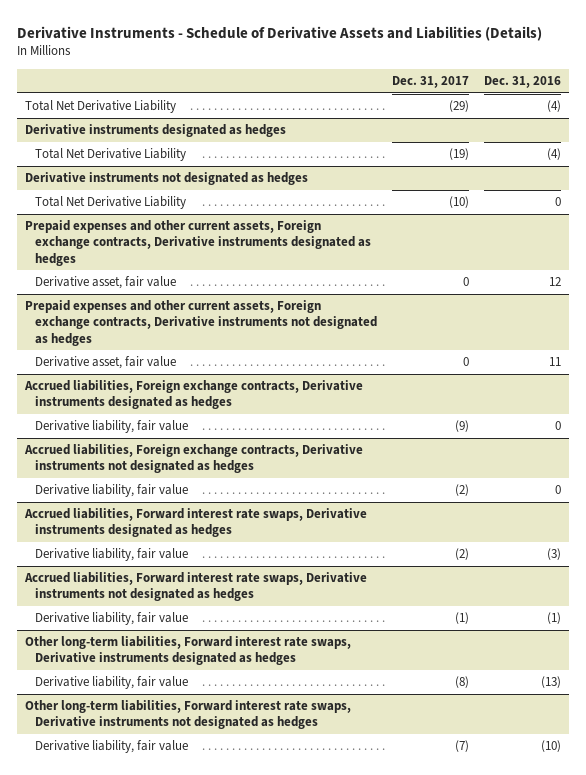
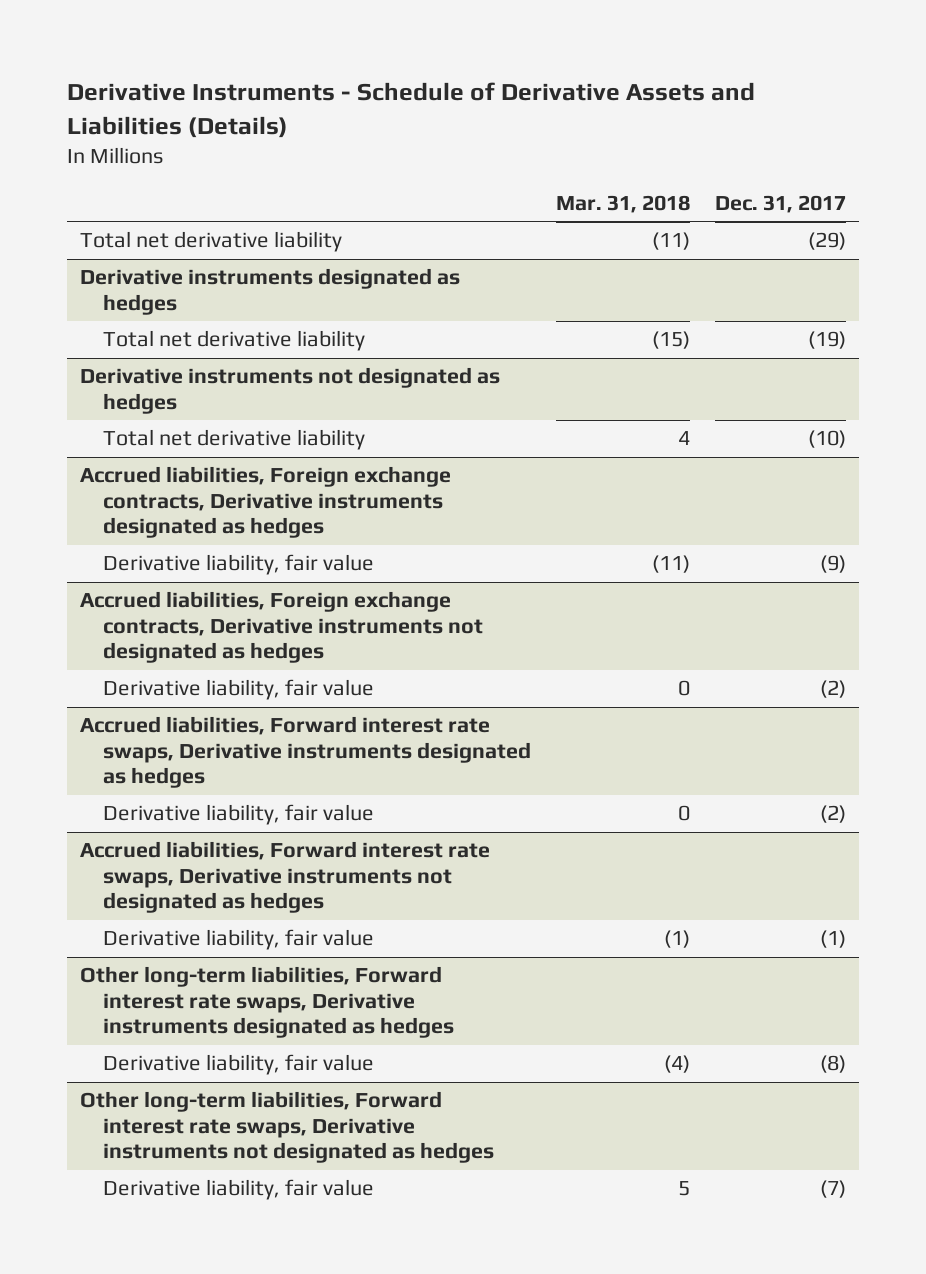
[484,75,562,88] Dec. 31, 2016 -> none
none -> [556,194,691,213] Mar. 31, 2018
[24,100,176,114] Total Net Derivative Liability -> [79,231,342,253] Total net derivative liability
[35,148,187,162] Total Net Derivative Liability -> [102,330,365,352] Total net derivative liability
[24,220,372,266] Prepaid expenses and other current assets, Foreign exchange contracts, Derivative instruments designated as hedges -> none
[35,276,177,290] Derivative asset, fair value -> none
[24,300,378,346] Prepaid expenses and other current assets, Foreign exchange contracts, Derivative instruments not designated as hedges -> none
[35,356,177,370] Derivative asset, fair value -> none
[35,196,187,210] Total Net Derivative Liability -> [102,429,365,451] Total net derivative liability

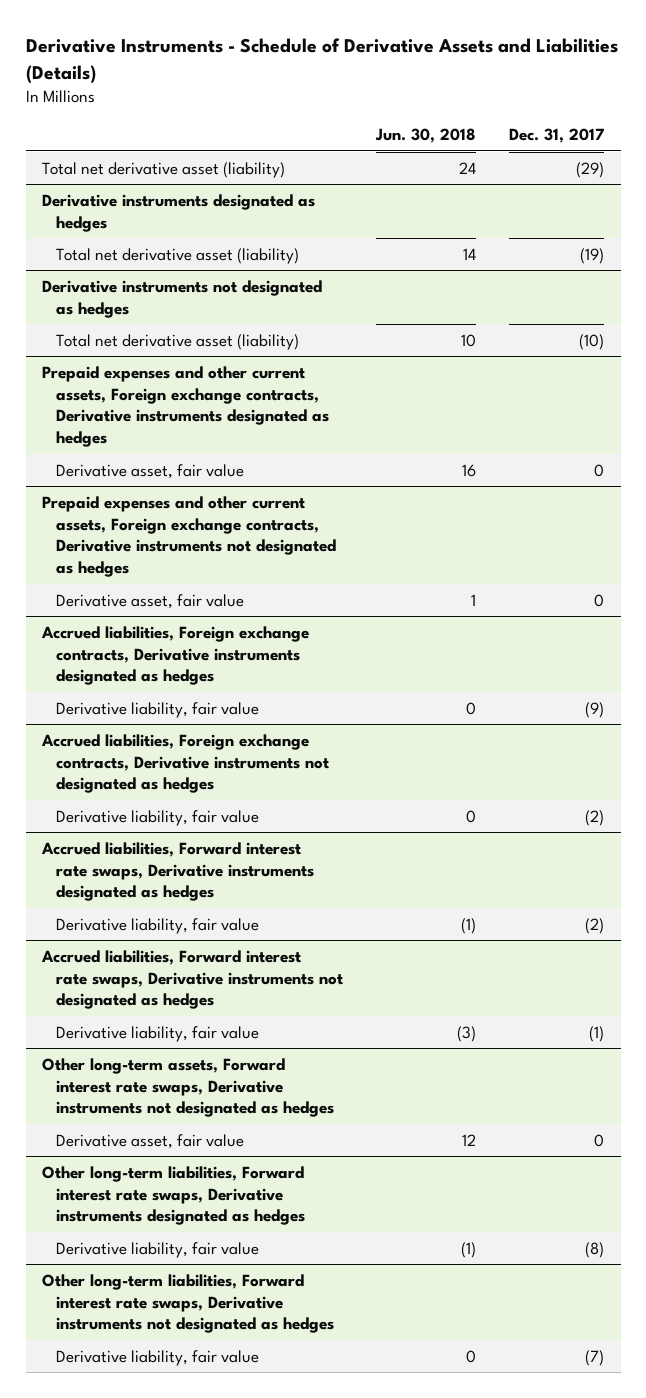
[556,194,691,213] Mar. 31, 2018 -> none
none -> [375,128,477,144] Jun. 30, 2018
[79,231,342,253] Total net derivative liability -> [42,161,286,178] Total net derivative asset (liability)
[102,330,365,352] Total net derivative liability -> [56,247,300,264] Total net derivative asset (liability)
[102,429,365,451] Total net derivative liability -> [56,333,300,350] Total net derivative asset (liability)
none -> [42,365,330,448] Prepaid expenses and other current assets, Foreign exchange contracts, Derivative instruments designated as hedges
none -> [56,463,245,479] Derivative asset, fair value
none -> [42,495,337,578] Prepaid expenses and other current assets, Foreign exchange contracts, Derivative instruments not designated as hedges
none -> [56,593,245,609] Derivative asset, fair value
none -> [42,1057,335,1118] Other long-term assets, Forward interest rate swaps, Derivative instruments not designated as hedges
none -> [56,1133,245,1149] Derivative asset, fair value

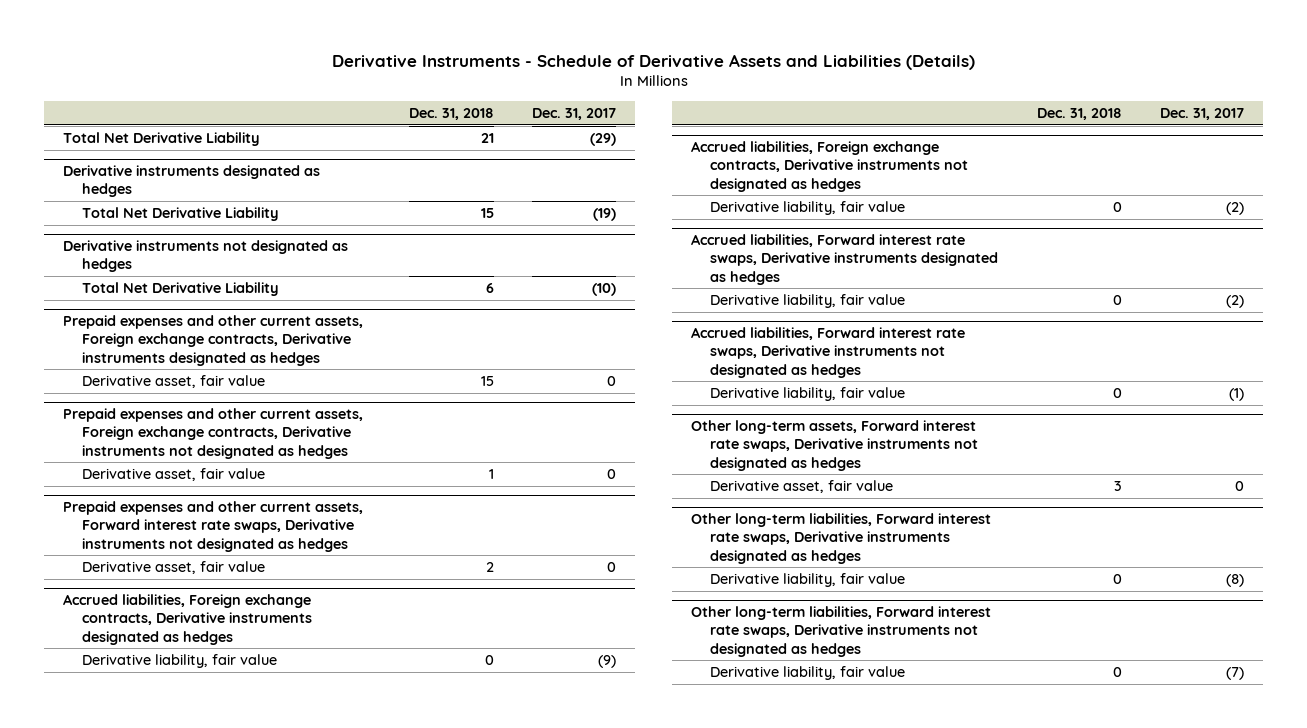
[375,128,477,144] Jun. 30, 2018 -> none
none -> [408,108,494,121] Dec. 31, 2018
[42,161,286,178] Total net derivative asset (liability) -> [63,132,261,147] Total Net Derivative Liability
[56,247,300,264] Total net derivative asset (liability) -> [82,207,280,222] Total Net Derivative Liability
[56,333,300,350] Total net derivative asset (liability) -> [82,282,280,297] Total Net Derivative Liability
none -> [63,501,364,552] Prepaid expenses and other current assets, Forward interest rate swaps, Derivative instruments not designated as hedges
none -> [82,561,266,575] Derivative asset, fair value

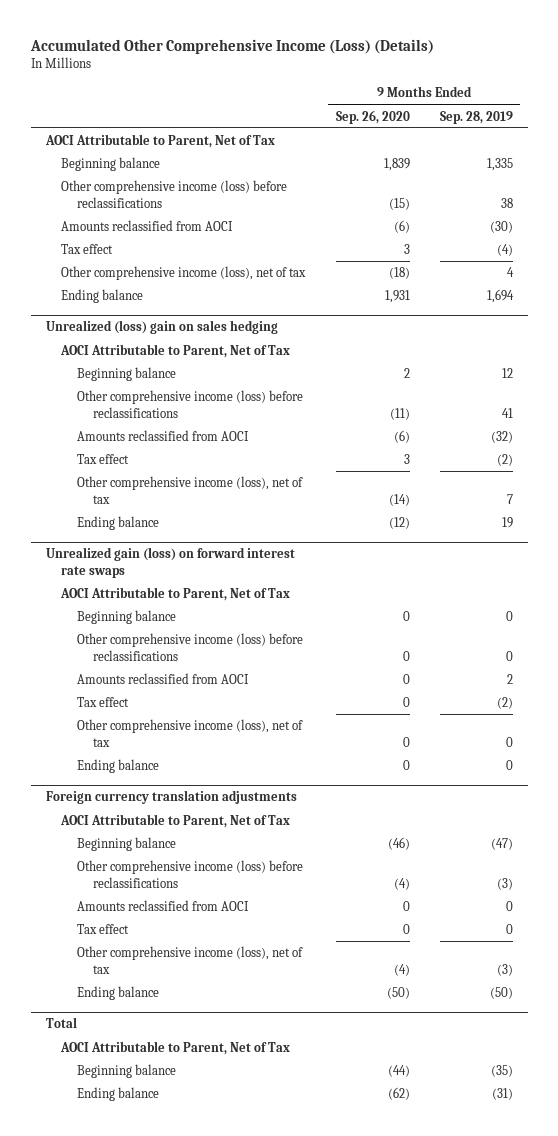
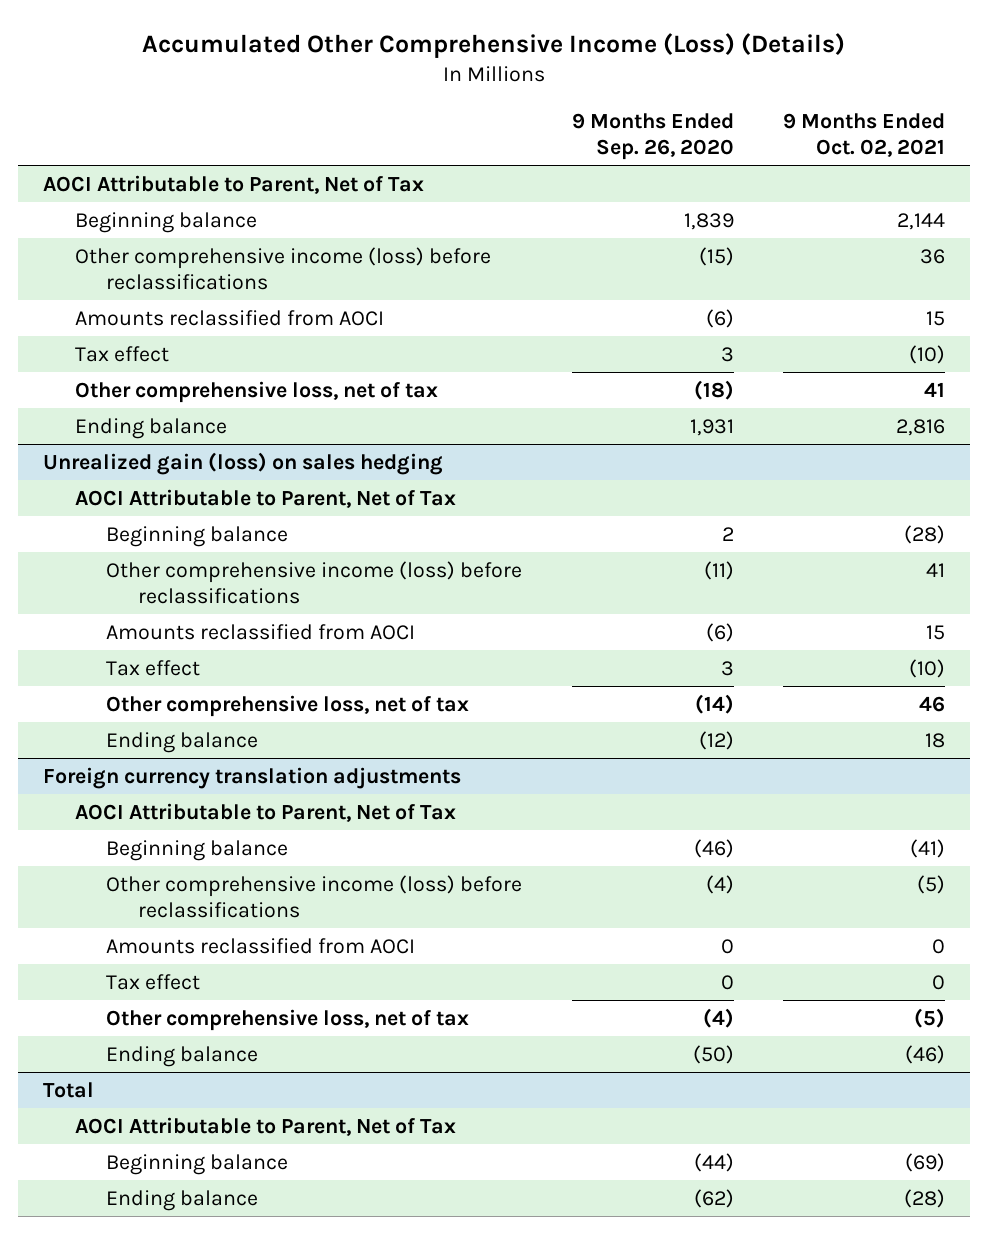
[439,110,513,124] Sep. 28, 2019 -> none
none -> [783,112,946,158] 9 Months Ended Oct. 02, 2021
[61,266,307,281] Other comprehensive income (loss), net of tax -> [74,380,438,403] Other comprehensive loss, net of tax
[45,320,278,335] Unrealized (loss) gain on sales hedging -> [43,451,444,475] Unrealized gain (loss) on sales hedging
[77,476,304,504] Other comprehensive income (loss), net of tax -> [106,694,470,717] Other comprehensive loss, net of tax
[45,547,295,579] Unrealized gain (loss) on forward interest rate swaps -> none
[60,587,291,602] AOCI Attributable to Parent, Net of Tax -> none
[77,610,177,625] Beginning balance -> none
[77,633,304,661] Other comprehensive income (loss) before reclassifications -> none
[77,673,250,685] Amounts reclassified from AOCI -> none
[77,697,130,708] Tax effect -> none
[77,719,304,747] Other comprehensive income (loss), net of tax -> none
[77,759,160,774] Ending balance -> none
[77,946,304,974] Other comprehensive income (loss), net of tax -> [106,1008,470,1031] Other comprehensive loss, net of tax

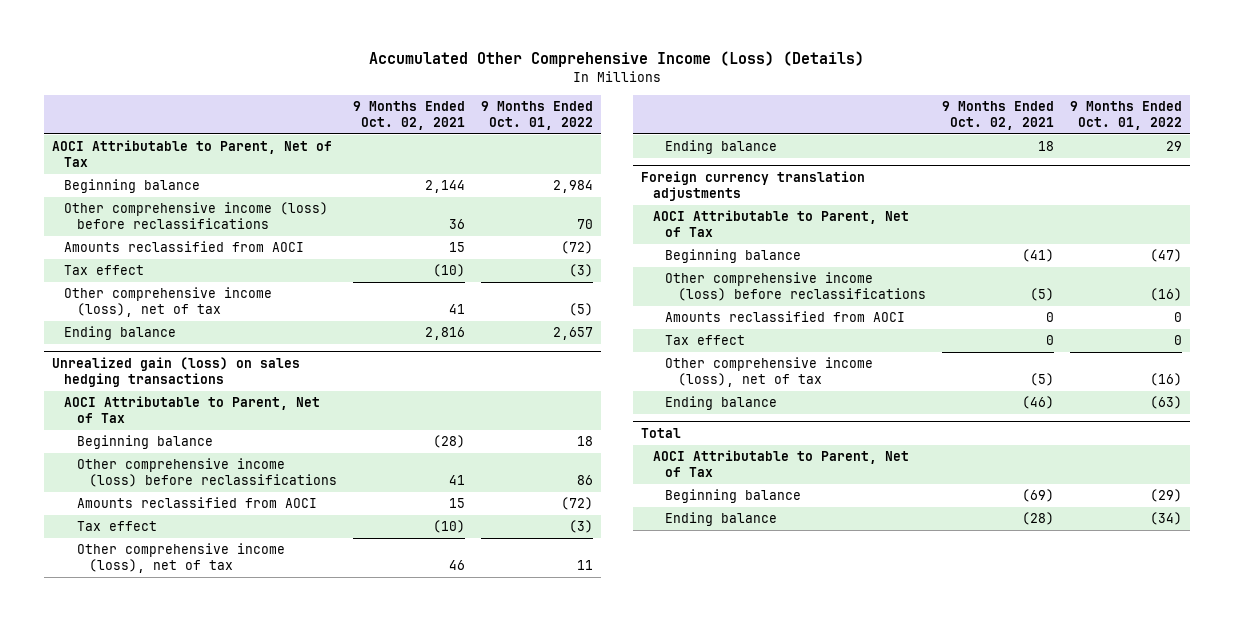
[571,112,734,161] 9 Months Ended Sep. 26, 2020 -> none
none -> [480,101,593,130] 9 Months Ended Oct. 01, 2022
[74,380,438,403] Other comprehensive loss, net of tax -> [64,287,273,318] Other comprehensive income (loss), net of tax
[43,451,444,475] Unrealized gain (loss) on sales hedging -> [52,357,301,387] Unrealized gain (loss) on sales hedging transactions
[106,694,470,717] Other comprehensive loss, net of tax -> [76,543,285,574] Other comprehensive income (loss), net of tax
[106,1008,470,1031] Other comprehensive loss, net of tax -> [665,357,874,388] Other comprehensive income (loss), net of tax

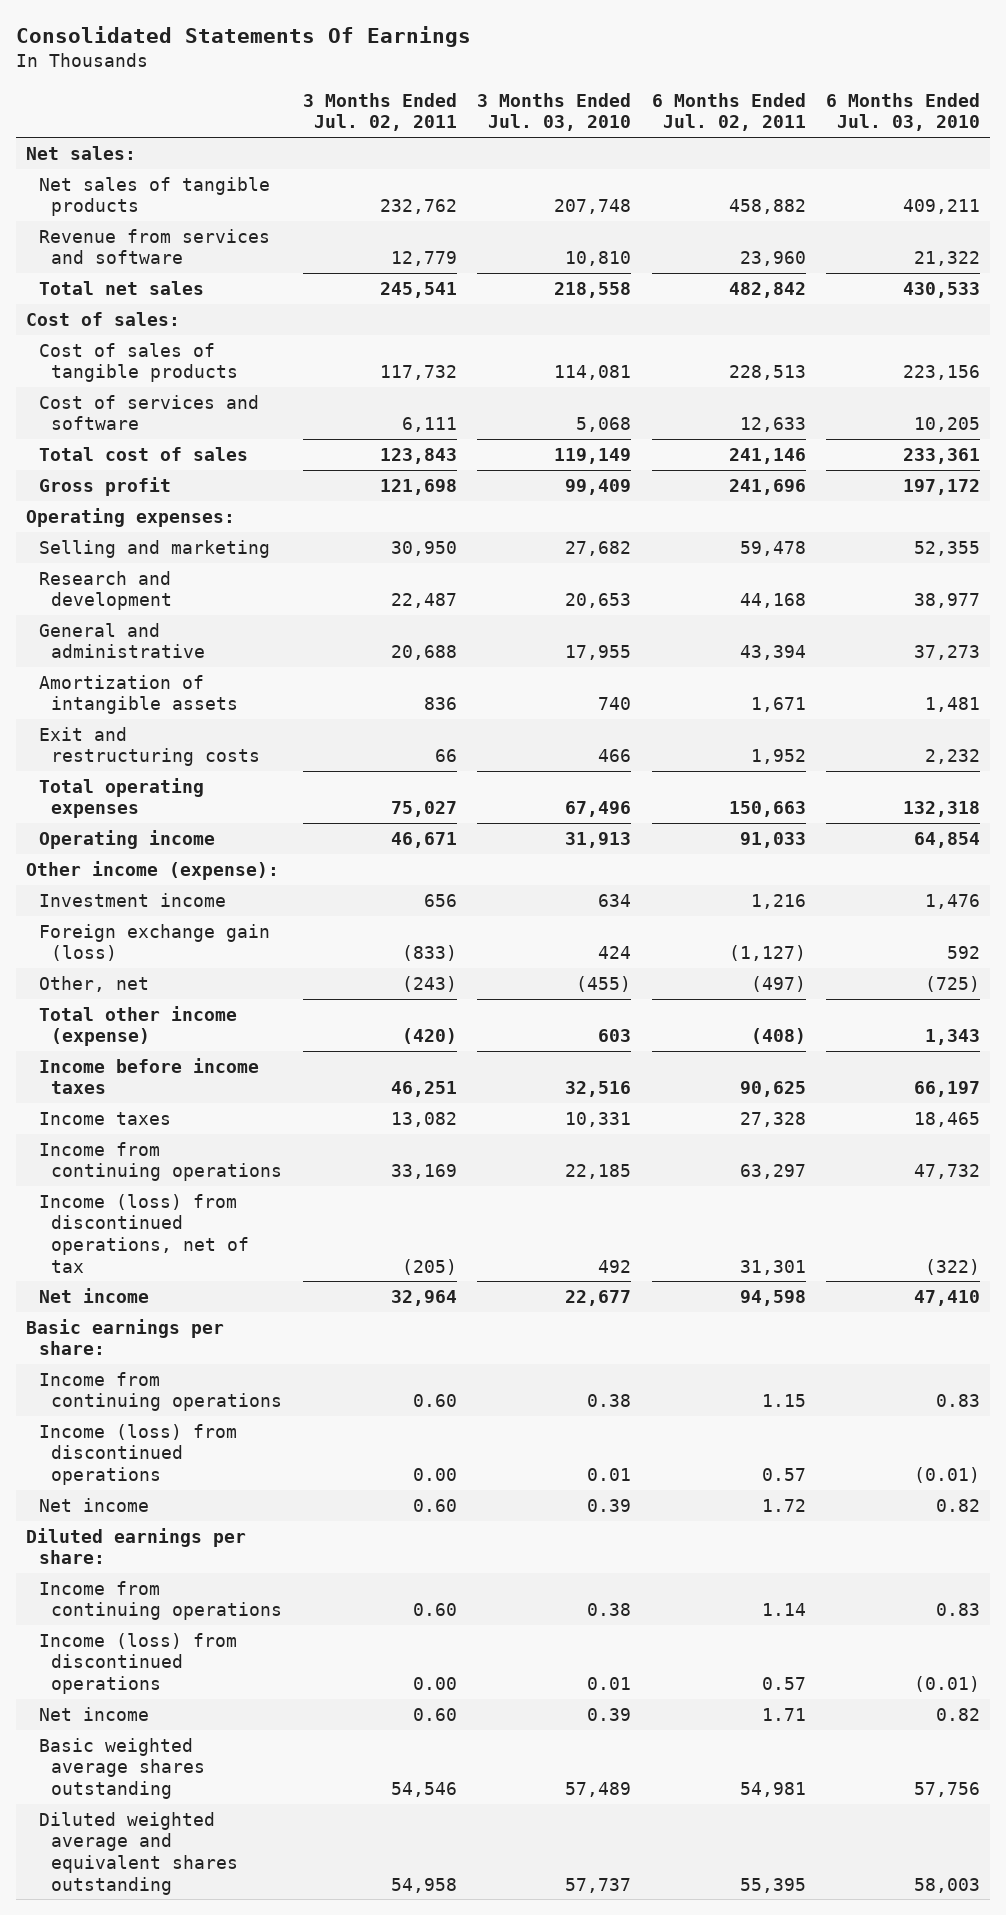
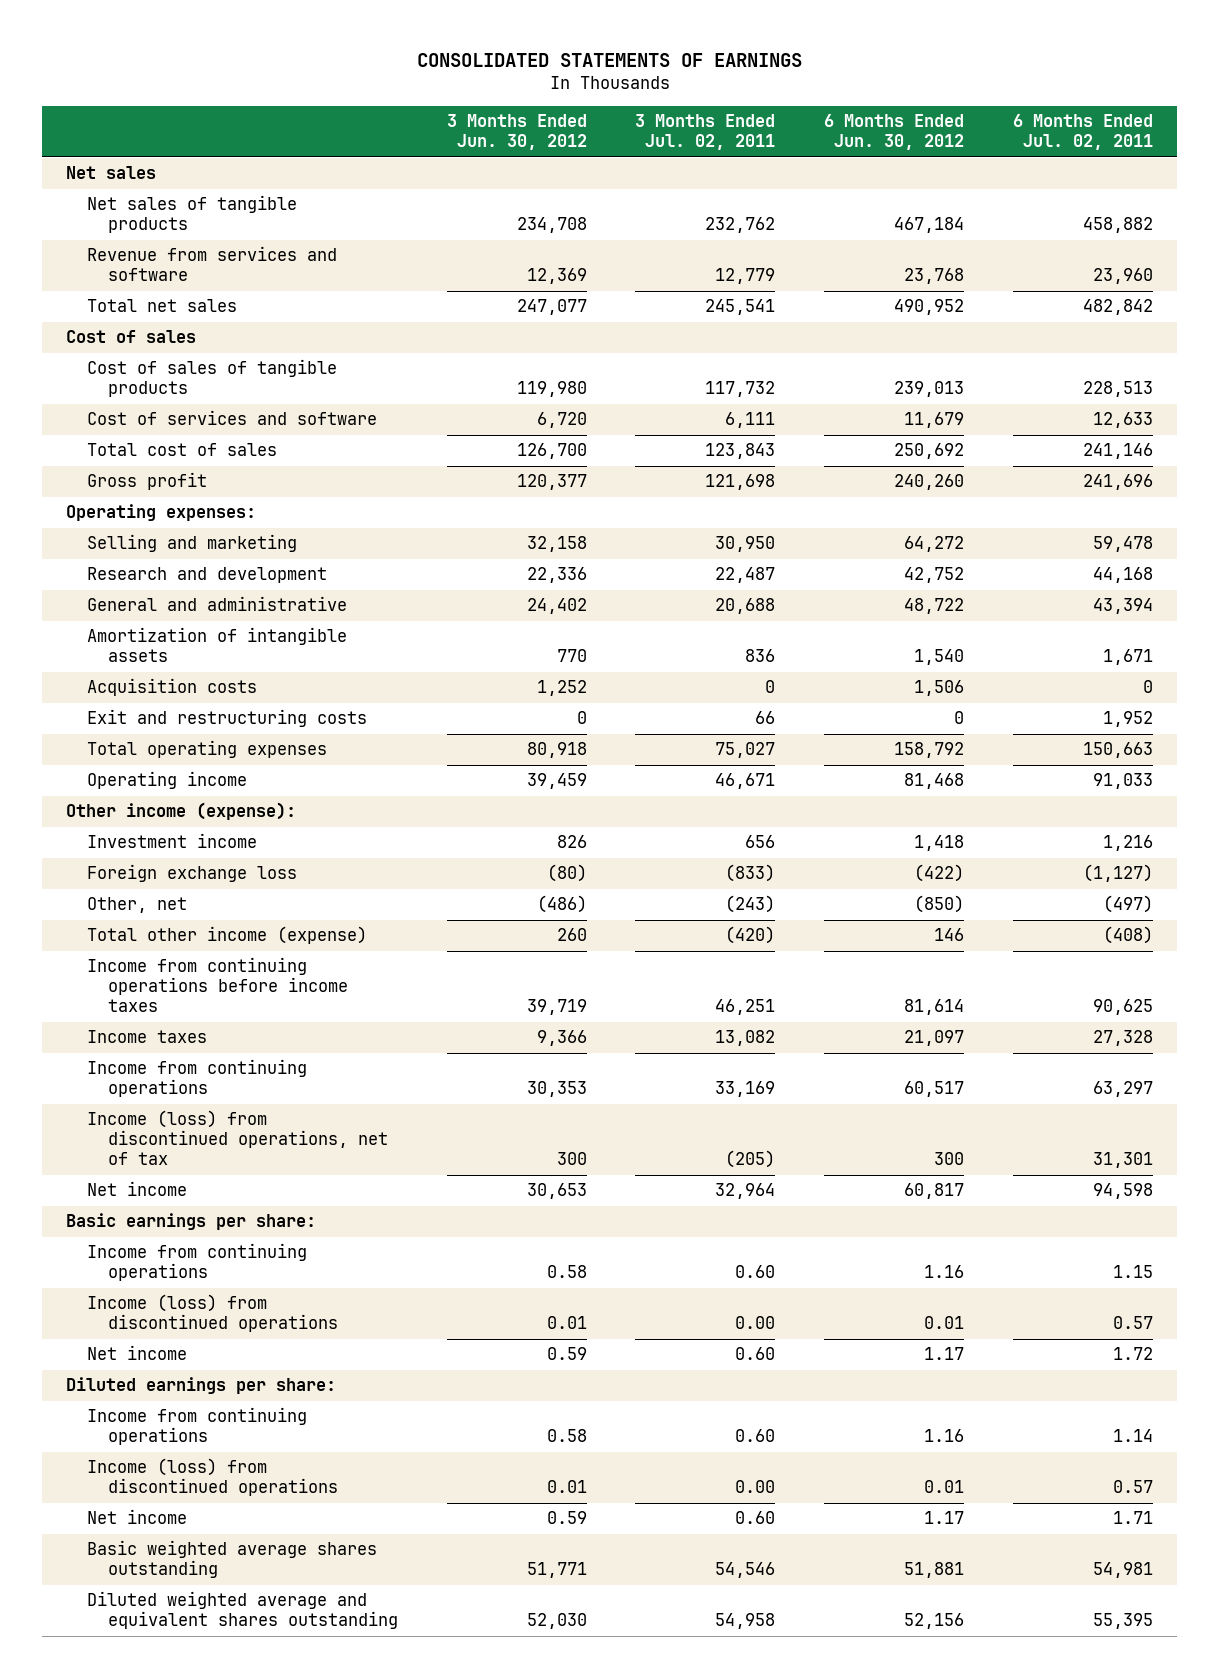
[15,26,471,48] Consolidated Statements Of Earnings -> [416,53,802,68] CONSOLIDATED STATEMENTS OF EARNINGS
[477,92,632,132] 3 Months Ended Jul. 03, 2010 -> none
[826,92,981,132] 6 Months Ended Jul. 03, 2010 -> none
none -> [446,114,587,150] 3 Months Ended Jun. 30, 2012
none -> [824,114,965,150] 6 Months Ended Jun. 30, 2012
[26,145,137,160] Net sales: -> [66,166,157,180] Net sales
[26,311,181,326] Cost of sales: -> [66,330,197,344] Cost of sales
none -> [87,678,258,697] Acquisition costs
[38,923,270,962] Foreign exchange gain (loss) -> [87,864,298,883] Foreign exchange loss
[38,1057,259,1095] Income before income taxes -> [87,957,349,1013] Income from continuing operations before income taxes

